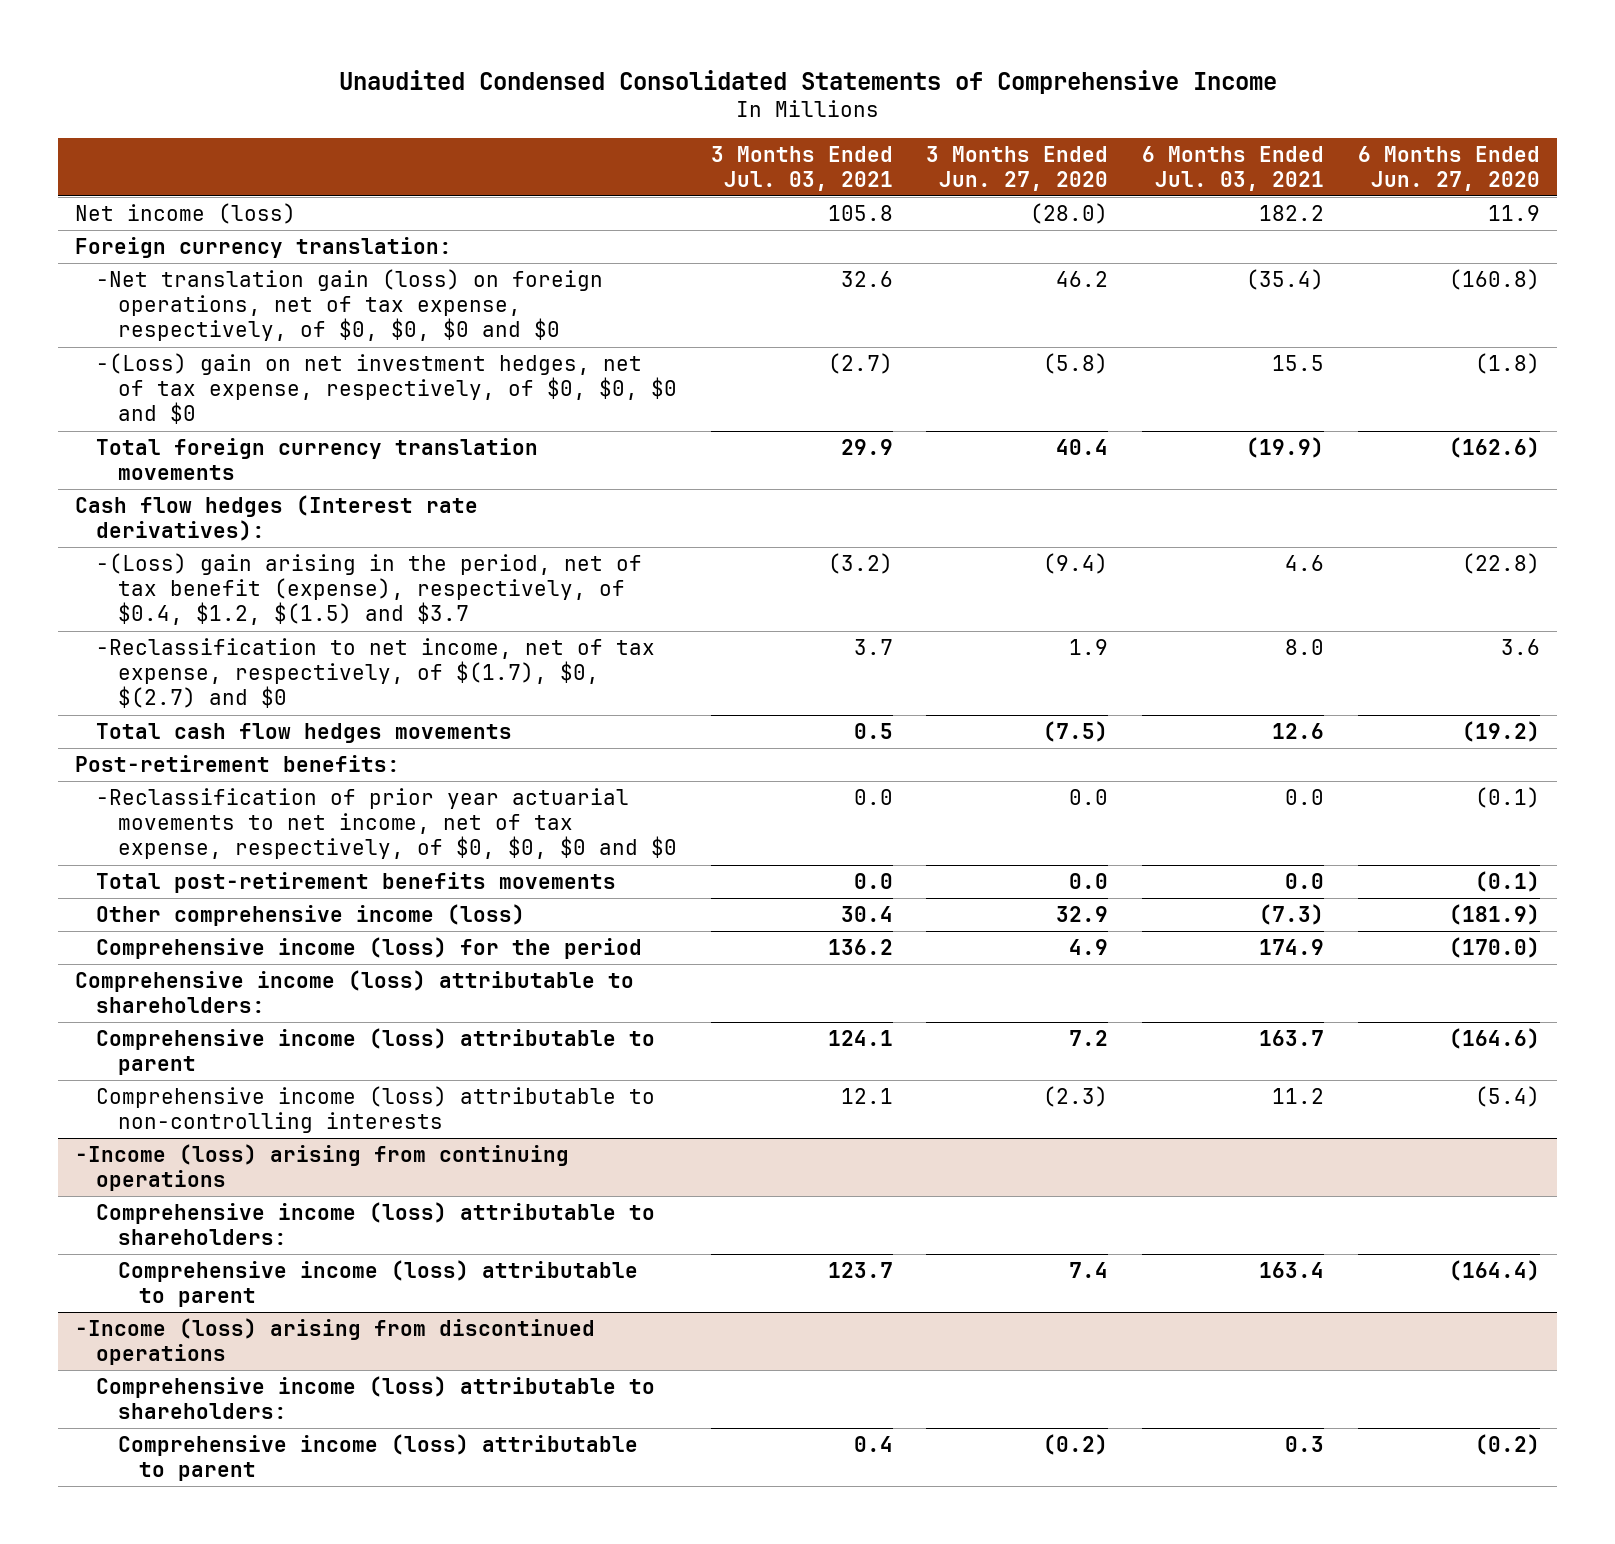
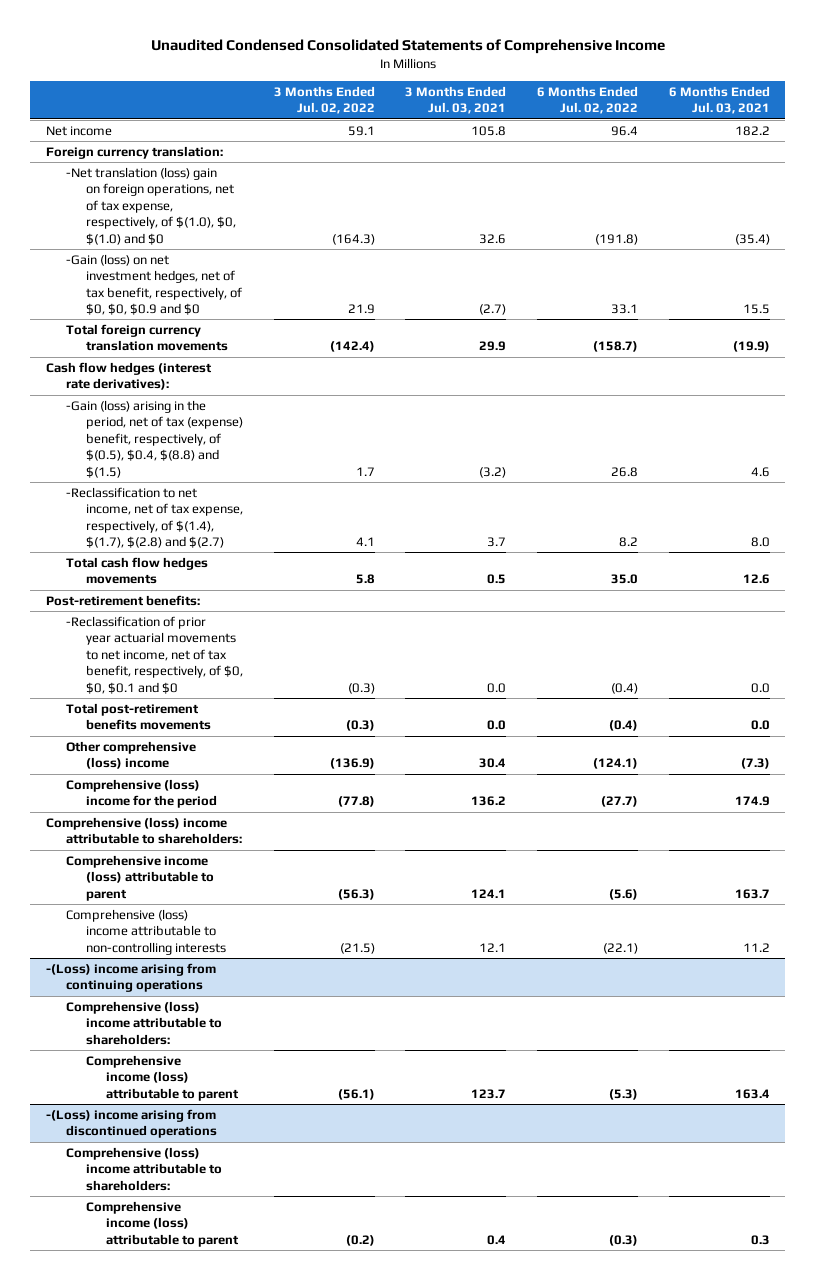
[926,145,1109,191] 3 Months Ended Jun. 27, 2020 -> none
[1358,145,1541,191] 6 Months Ended Jun. 27, 2020 -> none
none -> [273,85,375,115] 3 Months Ended Jul. 02, 2022
none -> [536,85,638,115] 6 Months Ended Jul. 02, 2022
[74,203,296,225] Net income (loss) -> [45,125,112,136] Net income
[96,269,604,342] -Net translation gain (loss) on foreign operations, net of tax expense, respectively, of $0, $0, $0 and $0 -> [65,166,237,245] -Net translation (loss) gain on foreign operations, net of tax expense, respectively, of $(1.0), $0, $(1.0) and $0
[96,353,677,425] -(Loss) gain on net investment hedges, net of tax expense, respectively, of $0, $0, $0 and $0 -> [65,253,243,316] -Gain (loss) on net investment hedges, net of tax benefit, respectively, of $0, $0, $0.9 and $0
[74,495,478,542] Cash flow hedges (Interest rate derivatives): -> [45,361,212,391] Cash flow hedges (interest rate derivatives):
[96,553,643,626] -(Loss) gain arising in the period, net of tax benefit (expense), respectively, of $0.4, $1.2, $(1.5) and $3.7 -> [65,399,244,478] -Gain (loss) arising in the period, net of tax (expense) benefit, respectively, of $(0.5), $0.4, $(8.8) and $(1.5)
[96,638,656,709] -Reclassification to net income, net of tax expense, respectively, of $(1.7), $0, $(2.7) and $0 -> [65,486,244,549] -Reclassification to net income, net of tax expense, respectively, of $(1.4), $(1.7), $(2.8) and $(2.7)
[96,788,677,860] -Reclassification of prior year actuarial movements to net income, net of tax expense, respectively, of $0, $0, $0 and $0 -> [65,615,244,694] -Reclassification of prior year actuarial movements to net income, net of tax benefit, respectively, of $0, $0, $0.1 and $0
[96,904,526,927] Other comprehensive income (loss) -> [65,740,196,770] Other comprehensive (loss) income
[96,937,643,960] Comprehensive income (loss) for the period -> [65,778,218,809] Comprehensive (loss) income for the period
[74,970,634,1014] Comprehensive income (loss) attributable to shareholders: -> [45,816,242,845] Comprehensive (loss) income attributable to shareholders:
[96,1086,656,1134] Comprehensive income (loss) attributable to non-controlling interests -> [65,908,227,955] Comprehensive (loss) income attributable to non-controlling interests
[74,1144,569,1192] -Income (loss) arising from continuing operations -> [45,962,216,993] -(Loss) income arising from continuing operations
[96,1202,656,1246] Comprehensive income (loss) attributable to shareholders: -> [65,1000,223,1045] Comprehensive (loss) income attributable to shareholders:
[74,1318,595,1366] -Income (loss) arising from discontinued operations -> [45,1108,217,1139] -(Loss) income arising from discontinued operations
[96,1376,656,1420] Comprehensive income (loss) attributable to shareholders: -> [65,1146,223,1191] Comprehensive (loss) income attributable to shareholders:

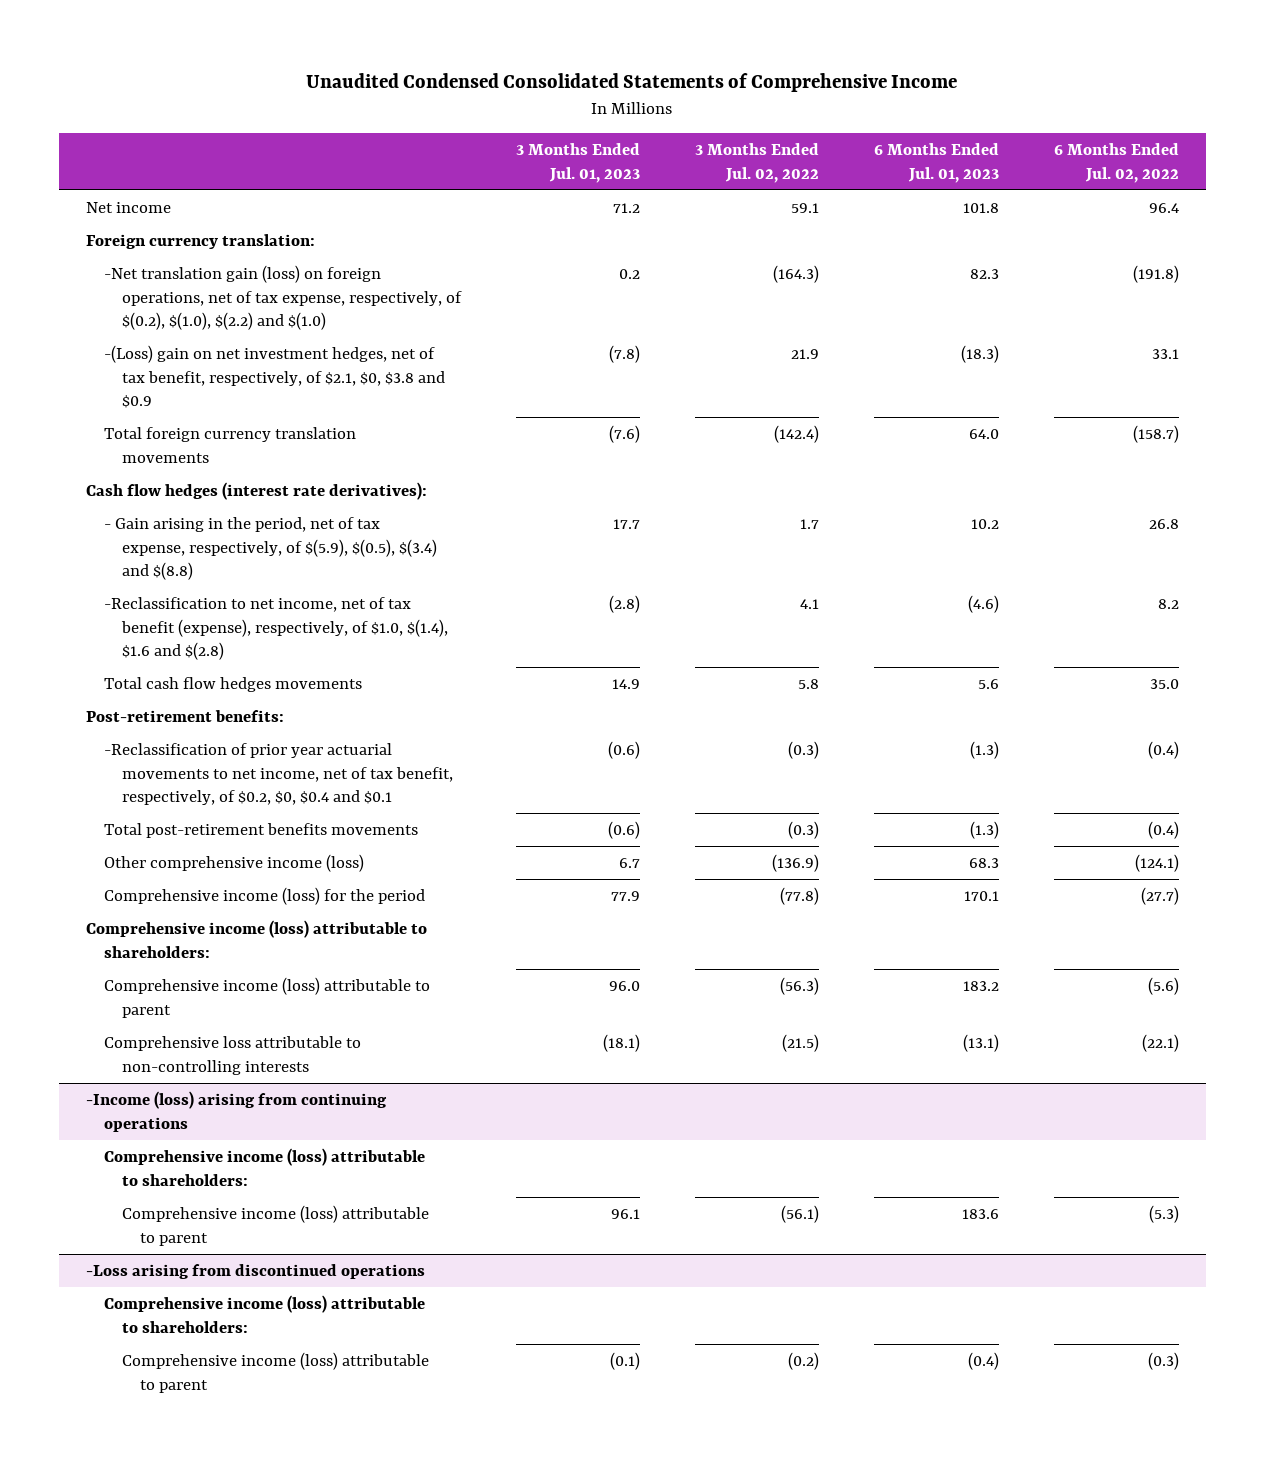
[405,85,507,115] 3 Months Ended Jul. 03, 2021 -> none
[668,85,770,115] 6 Months Ended Jul. 03, 2021 -> none
none -> [515,143,640,183] 3 Months Ended Jul. 01, 2023
none -> [873,143,999,183] 6 Months Ended Jul. 01, 2023
[65,166,237,245] -Net translation (loss) gain on foreign operations, net of tax expense, respectively, of $(1.0), $0, $(1.0) and $0 -> [104,265,463,330] -Net translation gain (loss) on foreign operations, net of tax expense, respectively, of $(0.2), $(1.0), $(2.2) and $(1.0)
[65,253,243,316] -Gain (loss) on net investment hedges, net of tax benefit, respectively, of $0, $0, $0.9 and $0 -> [104,345,446,408] -(Loss) gain on net investment hedges, net of tax benefit, respectively, of $2.1, $0, $3.8 and $0.9
[65,399,244,478] -Gain (loss) arising in the period, net of tax (expense) benefit, respectively, of $(0.5), $0.4, $(8.8) and $(1.5) -> [104,517,438,580] - Gain arising in the period, net of tax expense, respectively, of $(5.9), $(0.5), $(3.4) and $(8.8)
[65,486,244,549] -Reclassification to net income, net of tax expense, respectively, of $(1.4), $(1.7), $(2.8) and $(2.7) -> [104,597,449,660] -Reclassification to net income, net of tax benefit (expense), respectively, of $1.0, $(1.4), $1.6 and $(2.8)
[65,615,244,694] -Reclassification of prior year actuarial movements to net income, net of tax benefit, respectively, of $0, $0, $0.1 and $0 -> [104,743,454,805] -Reclassification of prior year actuarial movements to net income, net of tax benefit, respectively, of $0.2, $0, $0.4 and $0.1
[65,740,196,770] Other comprehensive (loss) income -> [104,854,365,873] Other comprehensive income (loss)
[65,778,218,809] Comprehensive (loss) income for the period -> [104,887,426,906] Comprehensive income (loss) for the period
[45,816,242,845] Comprehensive (loss) income attributable to shareholders: -> [86,920,428,958] Comprehensive income (loss) attributable to shareholders:
[65,908,227,955] Comprehensive (loss) income attributable to non-controlling interests -> [104,1036,362,1075] Comprehensive loss attributable to non-controlling interests
[45,962,216,993] -(Loss) income arising from continuing operations -> [86,1091,388,1132] -Income (loss) arising from continuing operations
[65,1000,223,1045] Comprehensive (loss) income attributable to shareholders: -> [104,1148,426,1186] Comprehensive income (loss) attributable to shareholders:
[45,1108,217,1139] -(Loss) income arising from discontinued operations -> [86,1264,426,1280] -Loss arising from discontinued operations
[65,1146,223,1191] Comprehensive (loss) income attributable to shareholders: -> [104,1295,426,1333] Comprehensive income (loss) attributable to shareholders:

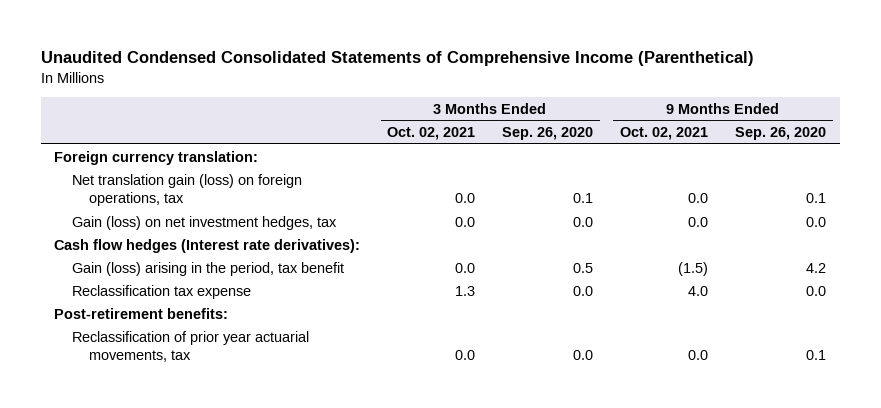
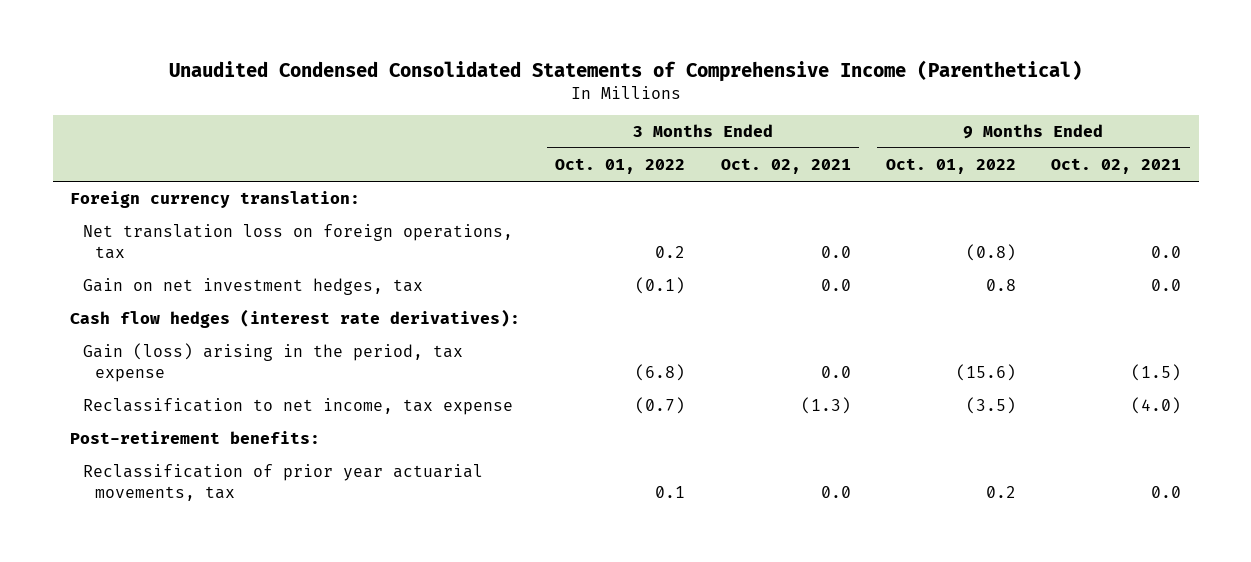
[502,127,594,141] Sep. 26, 2020 -> none
[735,127,827,141] Sep. 26, 2020 -> none
none -> [555,158,686,175] Oct. 01, 2022
none -> [885,158,1016,175] Oct. 01, 2022
[71,173,302,206] Net translation gain (loss) on foreign operations, tax -> [82,224,513,259] Net translation loss on foreign operations, tax
[71,215,337,230] Gain (loss) on net investment hedges, tax -> [82,278,423,296] Gain on net investment hedges, tax
[54,238,361,253] Cash flow hedges (Interest rate derivatives): -> [70,309,521,329] Cash flow hedges (interest rate derivatives):
[71,261,344,276] Gain (loss) arising in the period, tax benefit -> [82,343,463,382] Gain (loss) arising in the period, tax expense
[71,284,251,299] Reclassification tax expense -> [82,398,513,416] Reclassification to net income, tax expense
[455,285,476,296] 1.3 -> [800,397,851,415] (1.3)
[688,285,709,296] 4.0 -> [1131,397,1182,415] (4.0)

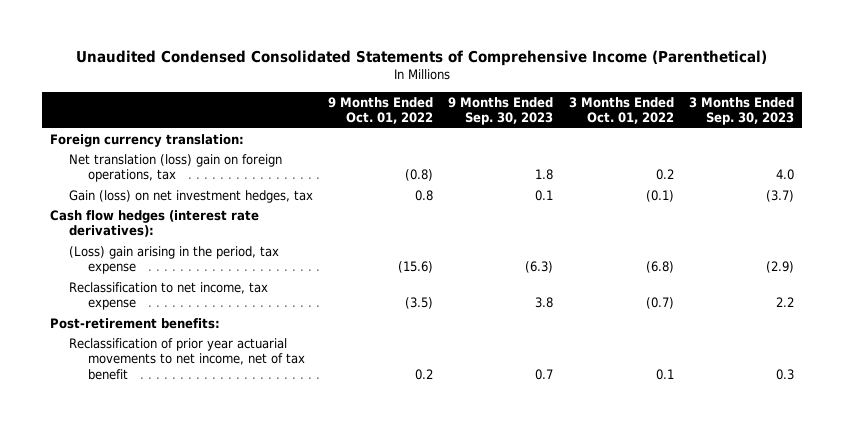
[720,158,851,175] Oct. 02, 2021 -> none
[1051,158,1182,175] Oct. 02, 2021 -> none
none -> [448,96,554,126] 9 Months Ended Sep. 30, 2023
none -> [689,96,795,126] 3 Months Ended Sep. 30, 2023
[82,224,513,259] Net translation loss on foreign operations, tax -> [68,153,282,183] Net translation (loss) gain on foreign operations, tax
[82,278,423,296] Gain on net investment hedges, tax -> [68,189,313,203] Gain (loss) on net investment hedges, tax
[82,343,463,382] Gain (loss) arising in the period, tax expense -> [68,245,279,275] (Loss) gain arising in the period, tax expense
[82,464,483,501] Reclassification of prior year actuarial movements, tax -> [68,337,305,380] Reclassification of prior year actuarial movements to net income, net of tax benefit

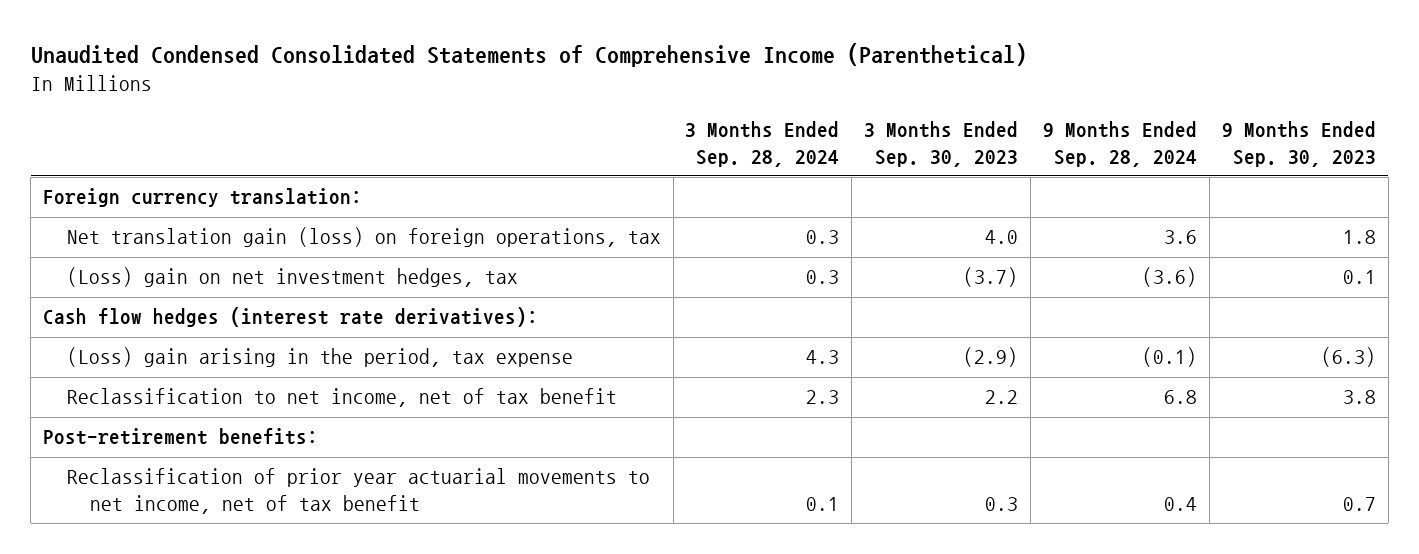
[328,96,434,125] 9 Months Ended Oct. 01, 2022 -> none
[568,96,674,125] 3 Months Ended Oct. 01, 2022 -> none
none -> [685,121,840,167] 3 Months Ended Sep. 28, 2024
none -> [1043,121,1198,167] 9 Months Ended Sep. 28, 2024
[68,153,282,183] Net translation (loss) gain on foreign operations, tax -> [66,227,661,248] Net translation gain (loss) on foreign operations, tax
[68,189,313,203] Gain (loss) on net investment hedges, tax -> [66,267,518,288] (Loss) gain on net investment hedges, tax
[68,281,268,311] Reclassification to net income, tax expense -> [66,388,617,408] Reclassification to net income, net of tax benefit

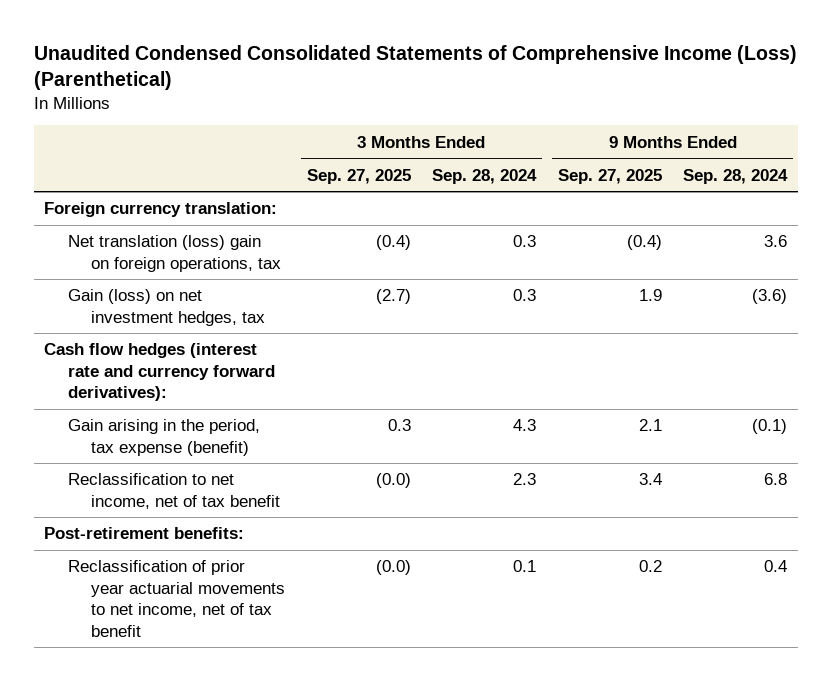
[30,43,1027,68] Unaudited Condensed Consolidated Statements of Comprehensive Income (Parenthetical) -> [33,44,797,90] Unaudited Condensed Consolidated Statements of Comprehensive Income (Loss) (Parenthetical)
[864,121,1019,167] 3 Months Ended Sep. 30, 2023 -> none
[1221,121,1376,167] 9 Months Ended Sep. 30, 2023 -> none
none -> [306,168,411,184] Sep. 27, 2025
none -> [557,168,662,184] Sep. 27, 2025
[66,227,661,248] Net translation gain (loss) on foreign operations, tax -> [67,235,281,272] Net translation (loss) gain on foreign operations, tax
[66,267,518,288] (Loss) gain on net investment hedges, tax -> [67,289,265,326] Gain (loss) on net investment hedges, tax
[43,307,539,328] Cash flow hedges (interest rate derivatives): -> [44,343,275,402] Cash flow hedges (interest rate and currency forward derivatives):
[66,347,573,368] (Loss) gain arising in the period, tax expense -> [67,419,260,456] Gain arising in the period, tax expense (benefit)

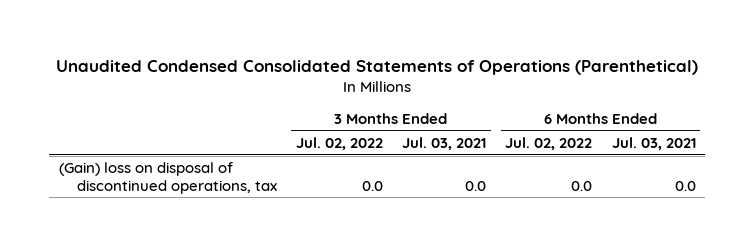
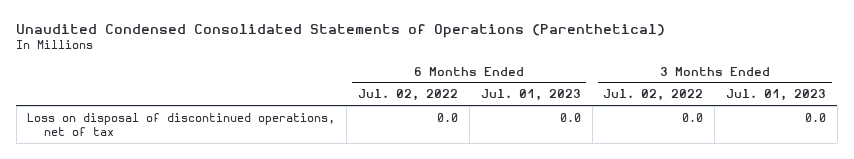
[402,137,487,151] Jul. 03, 2021 -> none
[611,137,696,151] Jul. 03, 2021 -> none
none -> [480,89,581,102] Jul. 01, 2023
none -> [726,89,827,102] Jul. 01, 2023
[58,162,277,194] (Gain) loss on disposal of discontinued operations, tax -> [27,112,336,137] Loss on disposal of discontinued operations, net of tax

